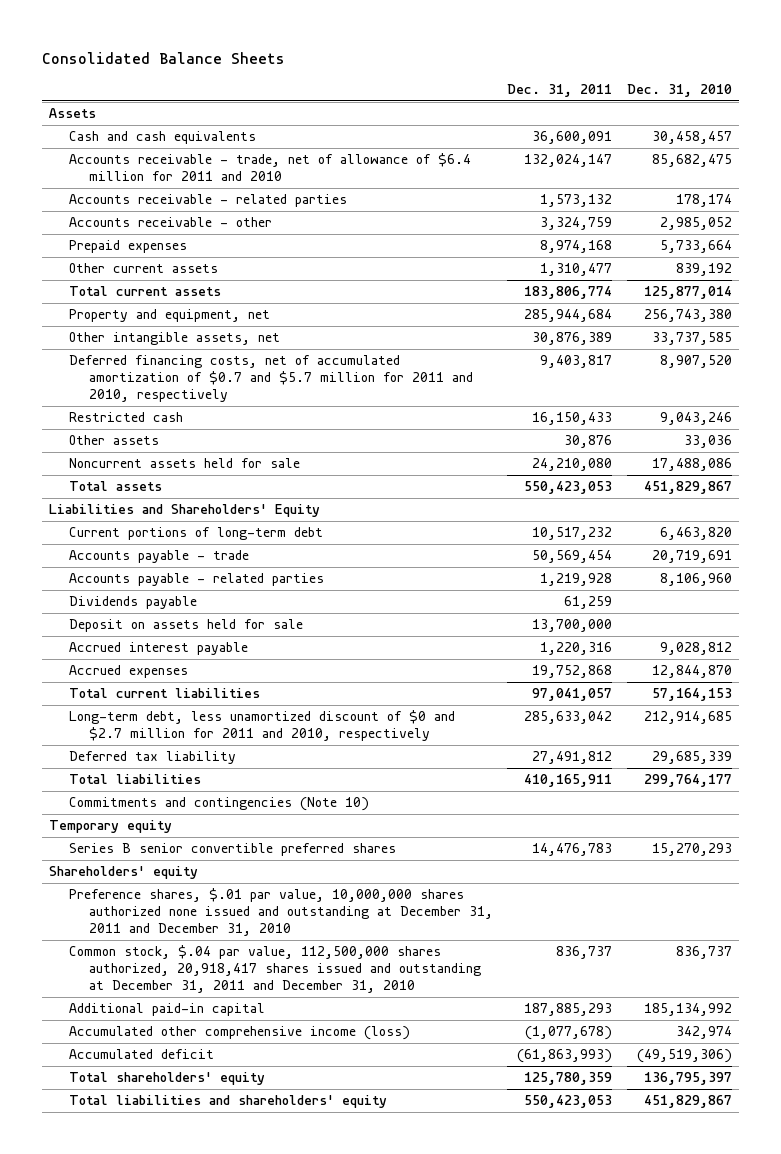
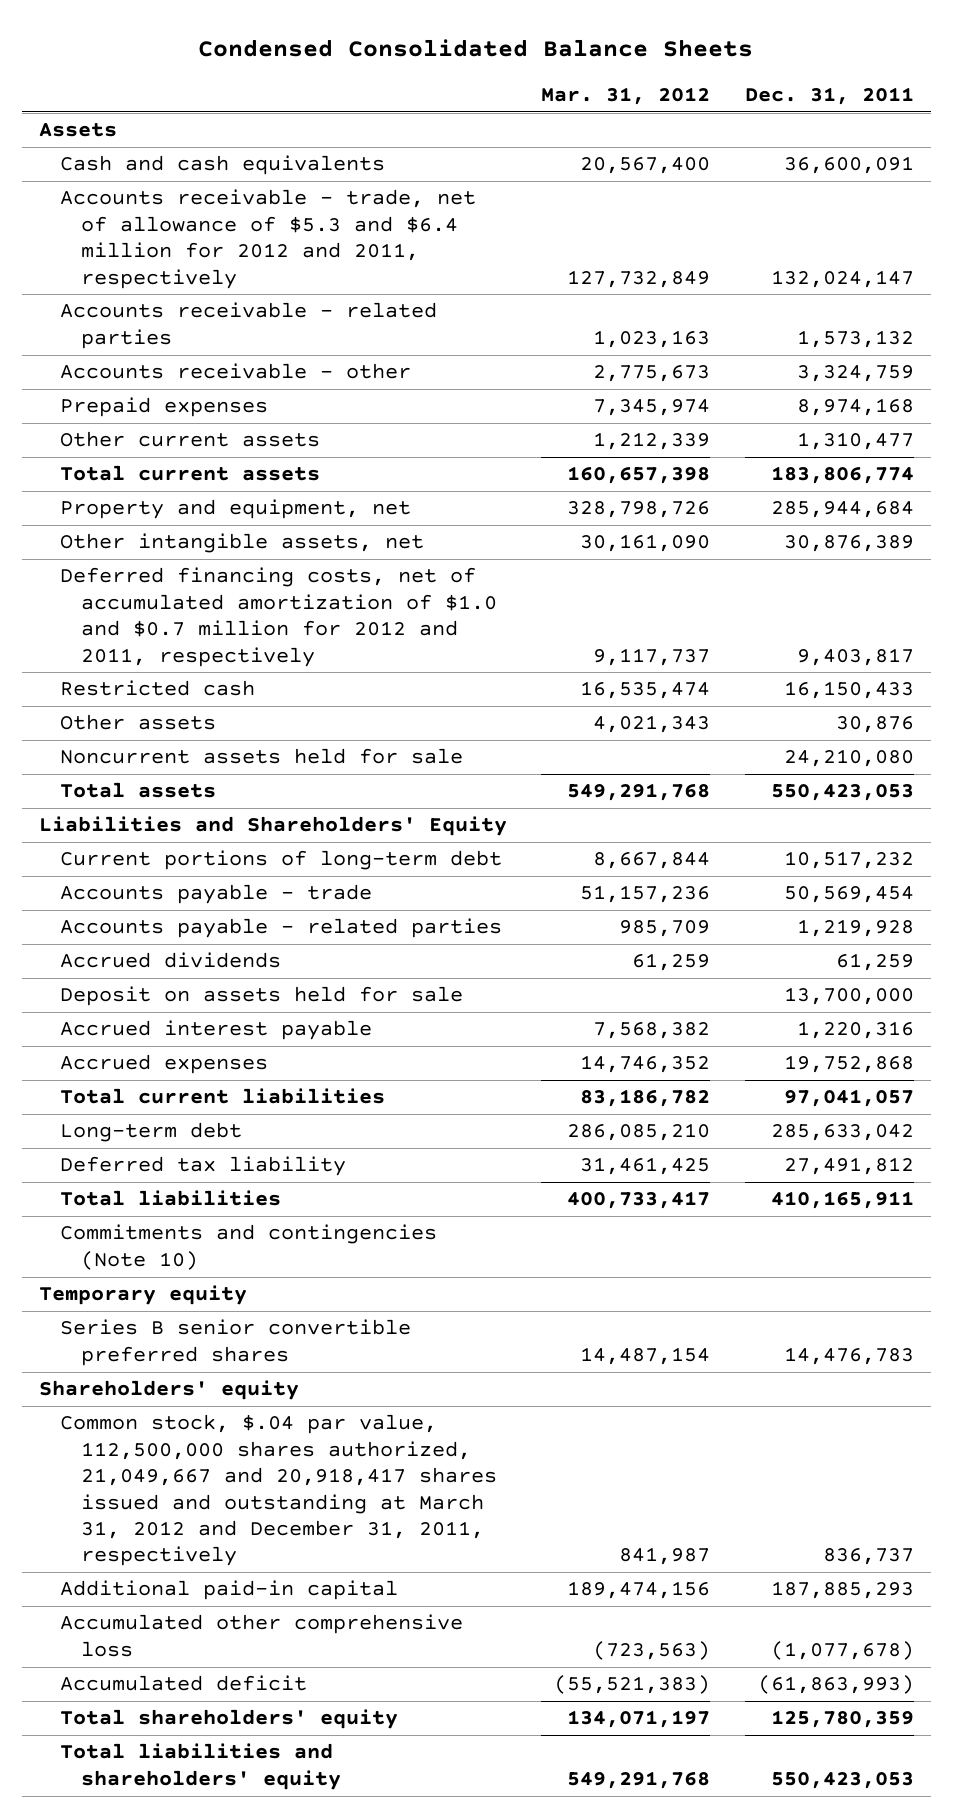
[41,51,285,64] Consolidated Balance Sheets -> [198,38,754,57] Condensed Consolidated Balance Sheets
[626,83,732,97] Dec. 31, 2010 -> none
none -> [541,86,711,105] Mar. 31, 2012
[68,153,471,182] Accounts receivable - trade, net of allowance of $6.4 million for 2011 and 2010 -> [60,189,477,289] Accounts receivable - trade, net of allowance of $5.3 and $6.4 million for 2012 and 2011, respectively
[68,355,473,403] Deferred financing costs, net of accumulated amortization of $0.7 and $5.7 million for 2011 and 2010, respectively -> [60,567,498,667] Deferred financing costs, net of accumulated amortization of $1.0 and $0.7 million for 2012 and 2011, respectively
[68,596,197,610] Dividends payable -> [60,952,282,969] Accrued dividends
[68,710,455,742] Long-term debt, less unamortized discount of $0 and $2.7 million for 2011 and 2010, respectively -> [60,1122,243,1143] Long-term debt
[68,888,493,937] Preference shares, $.01 par value, 10,000,000 shares authorized none issued and outstanding at December 31, 2011 and December 31, 2010 -> none
[68,945,481,994] Common stock, $.04 par value, 112,500,000 shares authorized, 20,918,417 shares issued and outstanding at December 31, 2011 and December 31, 2010 -> [60,1414,498,1567] Common stock, $.04 par value, 112,500,000 shares authorized, 21,049,667 and 20,918,417 shares issued and outstanding at March 31, 2012 and December 31, 2011, respectively
[68,1026,410,1041] Accumulated other comprehensive income (loss) -> [60,1614,464,1657] Accumulated other comprehensive loss

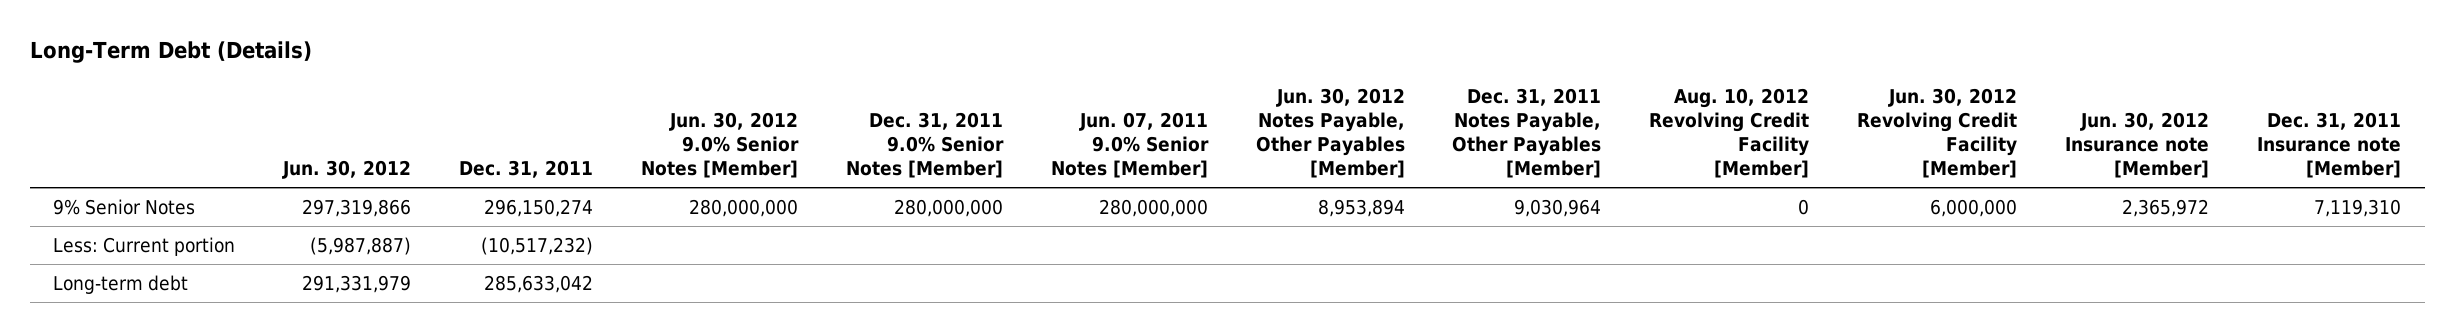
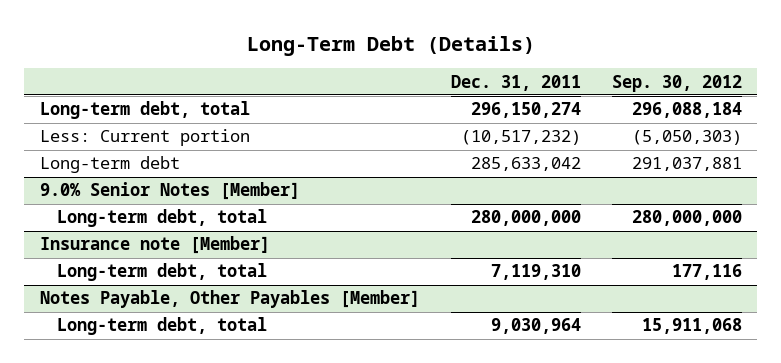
[282,159,412,179] Jun. 30, 2012 -> none
[640,111,799,178] Jun. 30, 2012 9.0% Senior Notes [Member] -> none
[845,111,1004,178] Dec. 31, 2011 9.0% Senior Notes [Member] -> none
[1050,111,1209,178] Jun. 07, 2011 9.0% Senior Notes [Member] -> none
[1255,87,1405,178] Jun. 30, 2012 Notes Payable, Other Payables [Member] -> none
[1452,87,1602,178] Dec. 31, 2011 Notes Payable, Other Payables [Member] -> none
[1649,87,1810,178] Aug. 10, 2012 Revolving Credit Facility [Member] -> none
[1857,87,2018,178] Jun. 30, 2012 Revolving Credit Facility [Member] -> none
[2064,111,2209,178] Jun. 30, 2012 Insurance note [Member] -> none
[2256,111,2401,178] Dec. 31, 2011 Insurance note [Member] -> none
none -> [611,74,742,92] Sep. 30, 2012
[53,198,196,215] 9% Senior Notes -> [39,101,250,120] Long-term debt, total
none -> [39,182,300,201] 9.0% Senior Notes [Member]
none -> [57,209,268,228] Long-term debt, total
none -> [39,236,270,255] Insurance note [Member]
none -> [57,263,268,282] Long-term debt, total
none -> [39,290,420,309] Notes Payable, Other Payables [Member]
none -> [57,317,268,336] Long-term debt, total

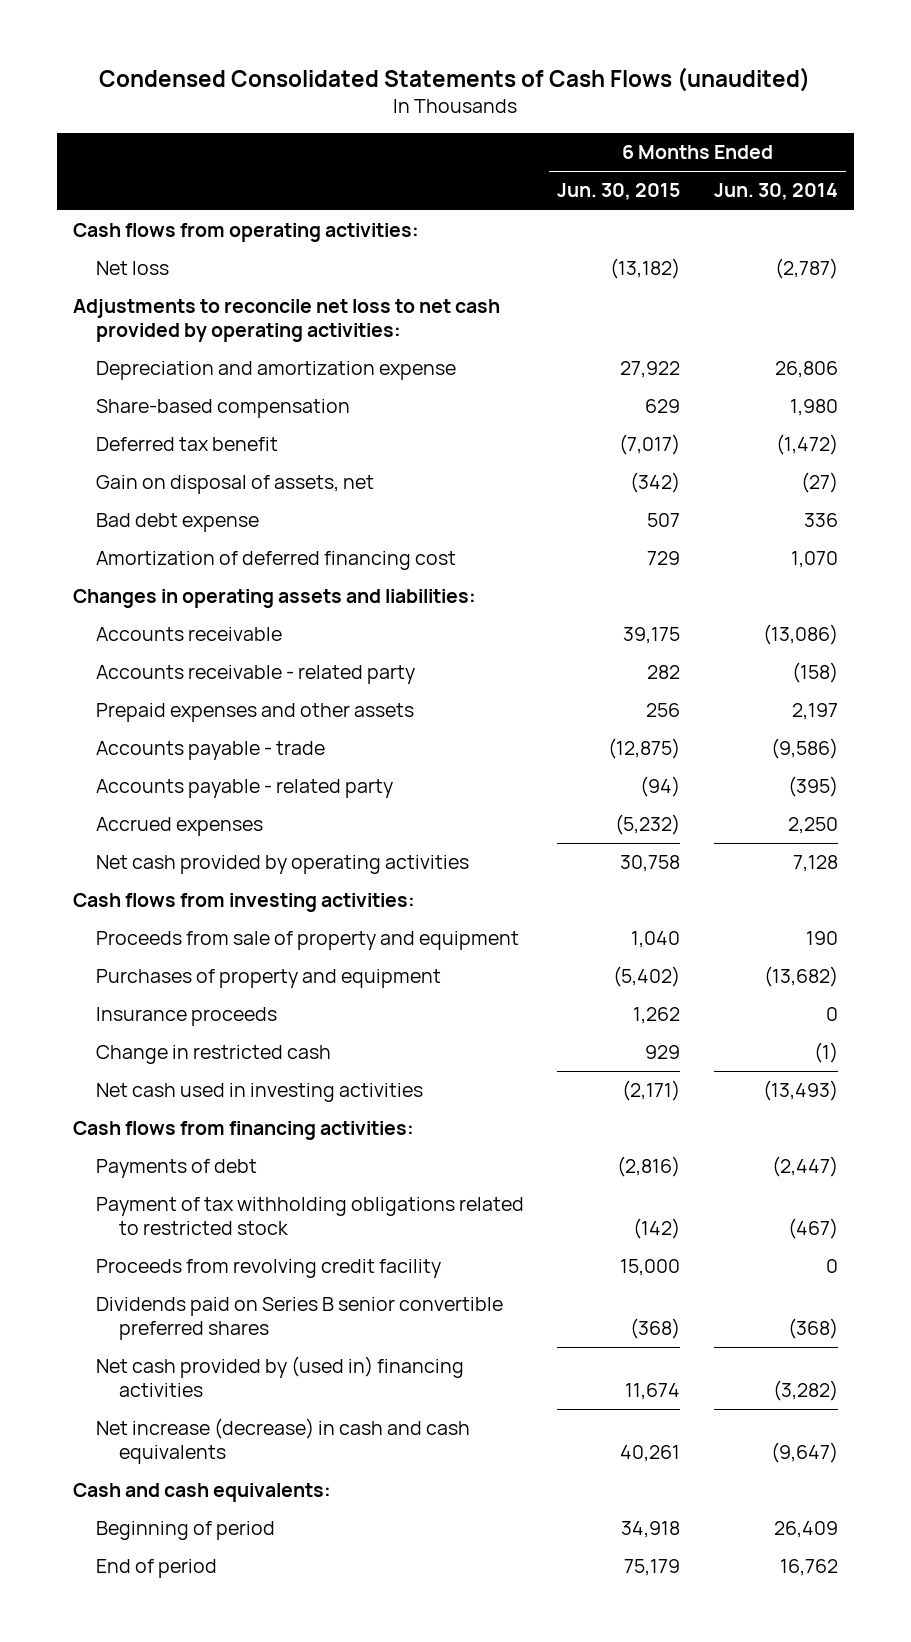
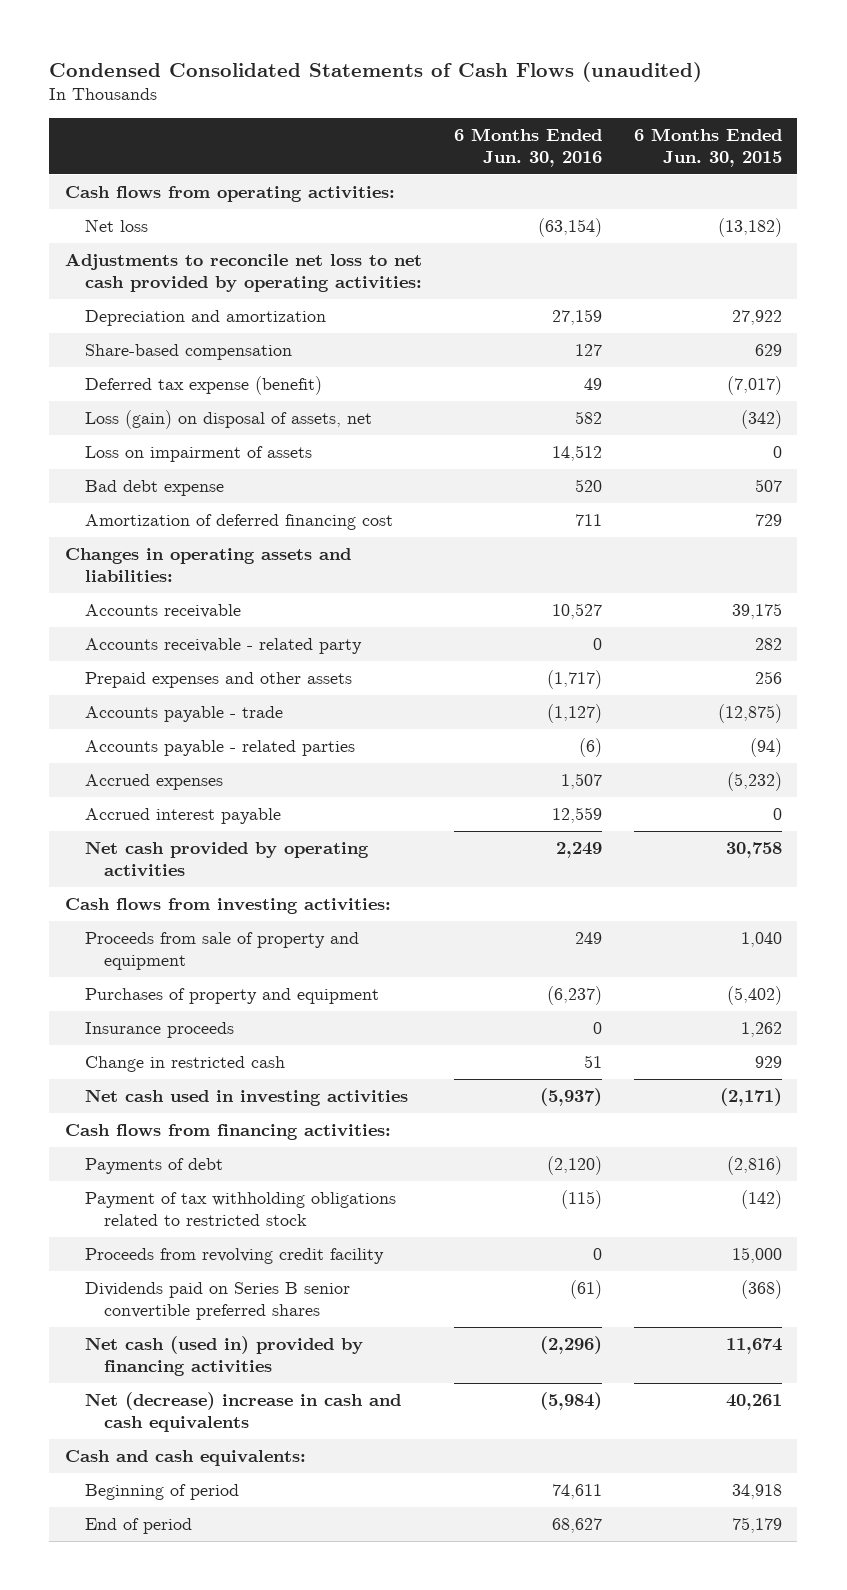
[713,183,838,201] Jun. 30, 2014 -> none
none -> [453,127,602,167] 6 Months Ended Jun. 30, 2016
[96,361,457,381] Depreciation and amortization expense -> [84,309,326,326] Depreciation and amortization
[96,437,279,452] Deferred tax benefit -> [84,375,322,395] Deferred tax expense (benefit)
[96,475,375,495] Gain on disposal of assets, net -> [84,409,372,429] Loss (gain) on disposal of assets, net
none -> [84,445,312,462] Loss on impairment of assets
[96,779,394,799] Accounts payable - related party -> [84,739,355,756] Accounts payable - related parties
none -> [84,807,281,824] Accrued interest payable
[96,1356,465,1397] Net cash provided by (used in) financing activities -> [84,1335,363,1377] Net cash (used in) provided by financing activities
[96,1418,471,1464] Net increase (decrease) in cash and cash equivalents -> [84,1391,401,1433] Net (decrease) increase in cash and cash equivalents

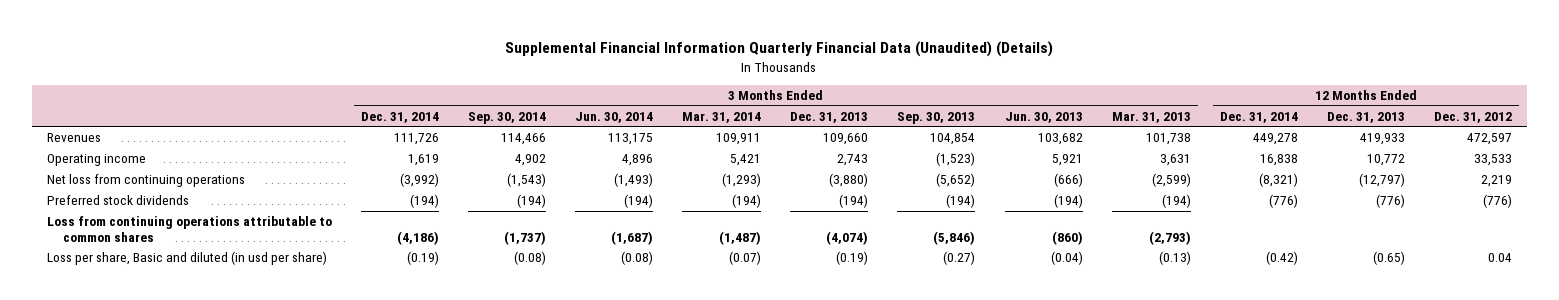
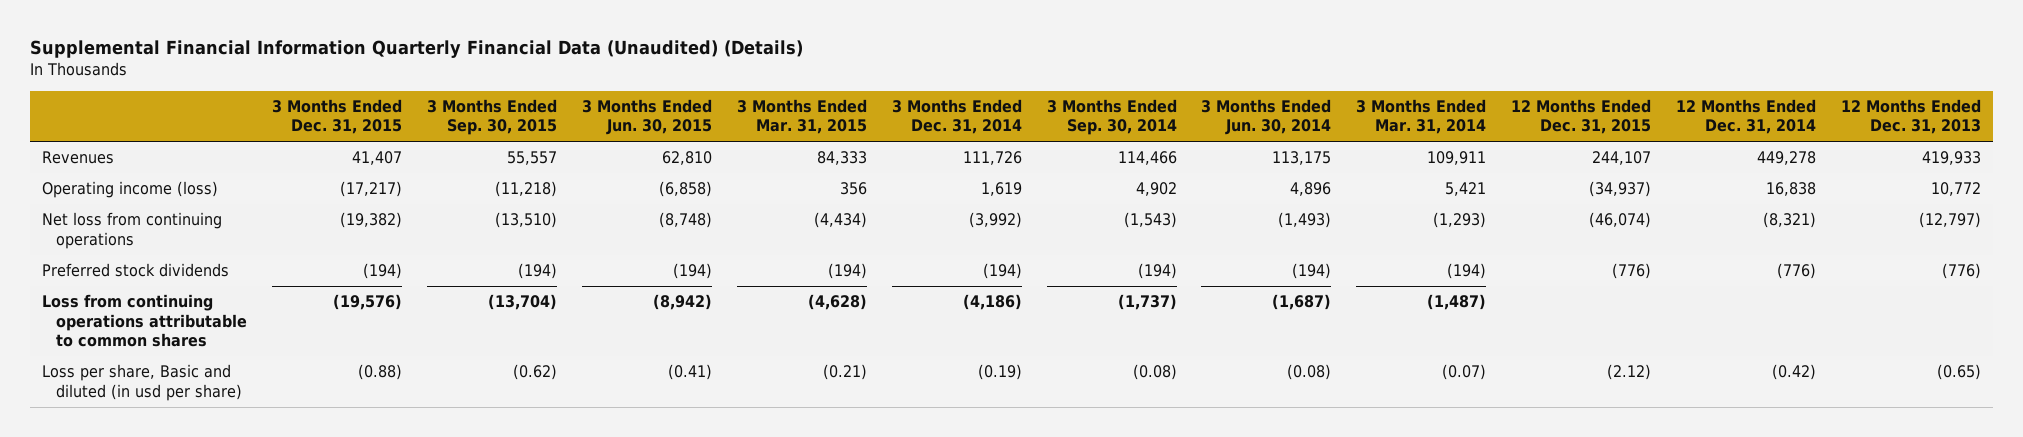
[790,112,869,124] Dec. 31, 2013 -> none
[897,112,976,125] Sep. 30, 2013 -> none
[1004,112,1083,124] Jun. 30, 2013 -> none
[1111,112,1191,124] Mar. 31, 2013 -> none
[1434,112,1513,124] Dec. 31, 2012 -> none
none -> [272,98,403,135] 3 Months Ended Dec. 31, 2015
none -> [427,98,558,136] 3 Months Ended Sep. 30, 2015
none -> [581,98,712,136] 3 Months Ended Jun. 30, 2015
none -> [736,98,867,135] 3 Months Ended Mar. 31, 2015
none -> [1511,98,1652,135] 12 Months Ended Dec. 31, 2015
[46,154,146,167] Operating income -> [42,181,219,199] Operating income (loss)

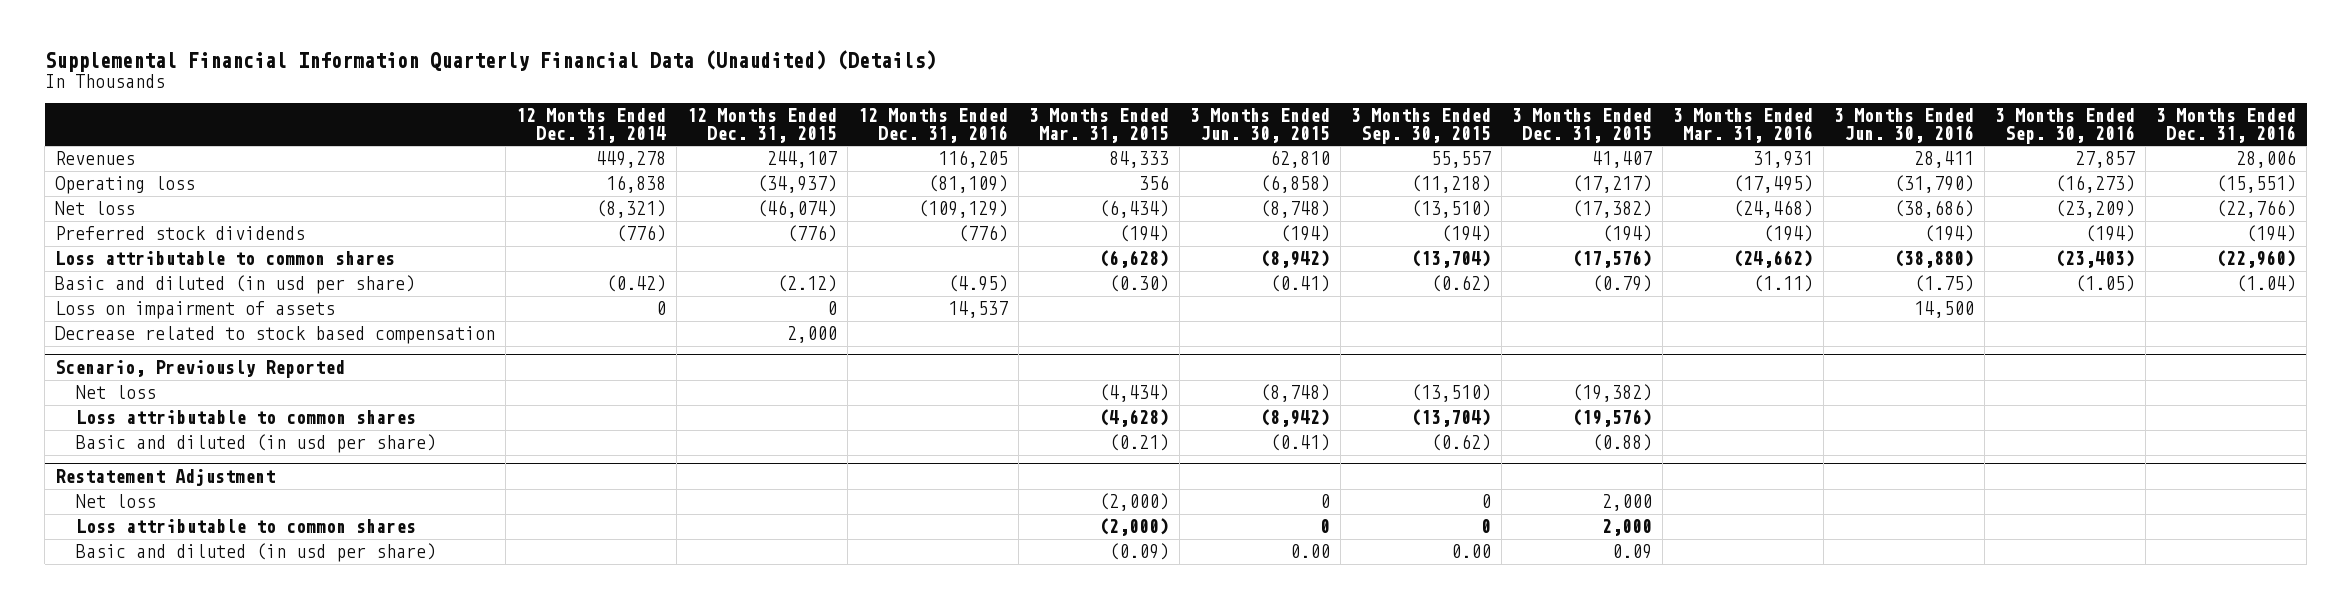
[891,98,1022,135] 3 Months Ended Dec. 31, 2014 -> none
[1046,98,1177,136] 3 Months Ended Sep. 30, 2014 -> none
[1201,98,1332,136] 3 Months Ended Jun. 30, 2014 -> none
[1356,98,1487,135] 3 Months Ended Mar. 31, 2014 -> none
[1840,98,1981,135] 12 Months Ended Dec. 31, 2013 -> none
none -> [858,107,1009,143] 12 Months Ended Dec. 31, 2016
none -> [1673,107,1814,143] 3 Months Ended Mar. 31, 2016
none -> [1834,107,1975,143] 3 Months Ended Jun. 30, 2016
none -> [1995,107,2136,144] 3 Months Ended Sep. 30, 2016
none -> [2156,107,2297,143] 3 Months Ended Dec. 31, 2016
[42,181,219,199] Operating income (loss) -> [55,176,196,195] Operating loss
[42,212,223,249] Net loss from continuing operations -> [55,201,136,216] Net loss
[340,212,403,229] (19,382) -> [1572,200,1653,219] (17,382)
[813,212,867,229] (4,434) -> [1099,200,1170,219] (6,434)
[42,294,248,347] Loss from continuing operations attributable to common shares -> [55,251,396,266] Loss attributable to common shares
[333,294,403,311] (19,576) -> [1572,250,1653,269] (17,576)
[807,294,867,311] (4,628) -> [1099,250,1170,269] (6,628)
[42,364,243,401] Loss per share, Basic and diluted (in usd per share) -> [55,275,416,295] Basic and diluted (in usd per share)
[358,364,403,381] (0.88) -> [1592,275,1653,293] (0.79)
[822,364,867,381] (0.21) -> [1109,275,1170,293] (0.30)
none -> [55,301,336,320] Loss on impairment of assets
none -> [55,326,496,345] Decrease related to stock based compensation
none -> [55,360,346,379] Scenario, Previously Reported
none -> [75,385,156,400] Net loss
none -> [75,410,416,425] Loss attributable to common shares
none -> [75,434,436,454] Basic and diluted (in usd per share)
none -> [55,469,276,487] Restatement Adjustment
none -> [75,494,156,509] Net loss
none -> [75,519,416,534] Loss attributable to common shares
none -> [75,543,436,563] Basic and diluted (in usd per share)

